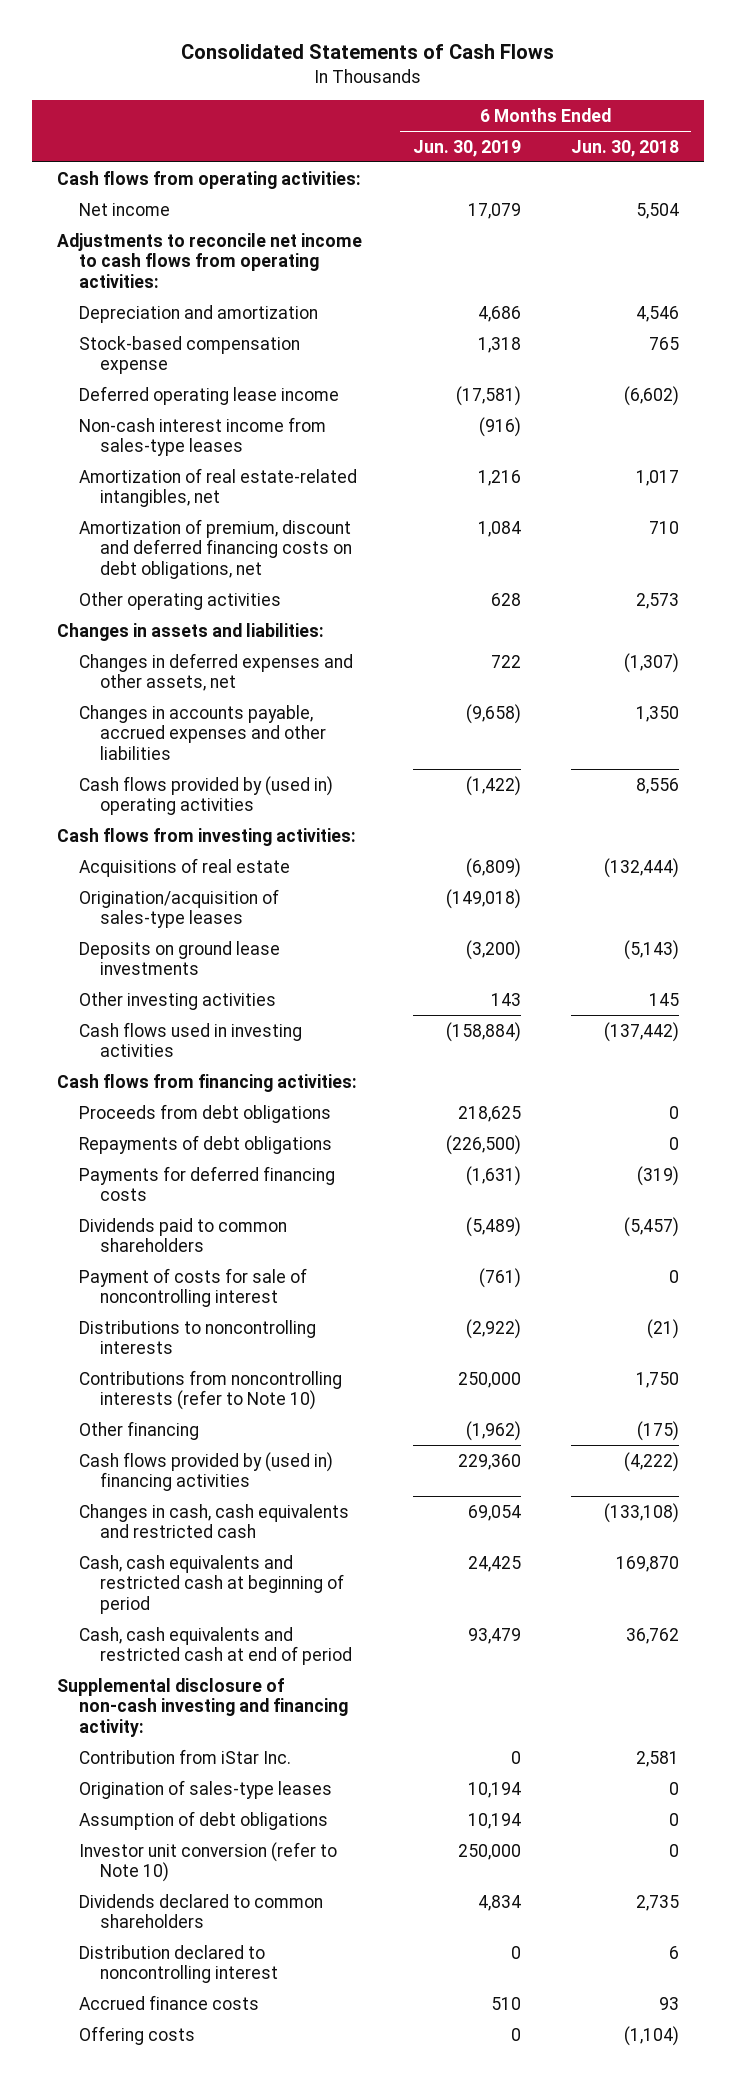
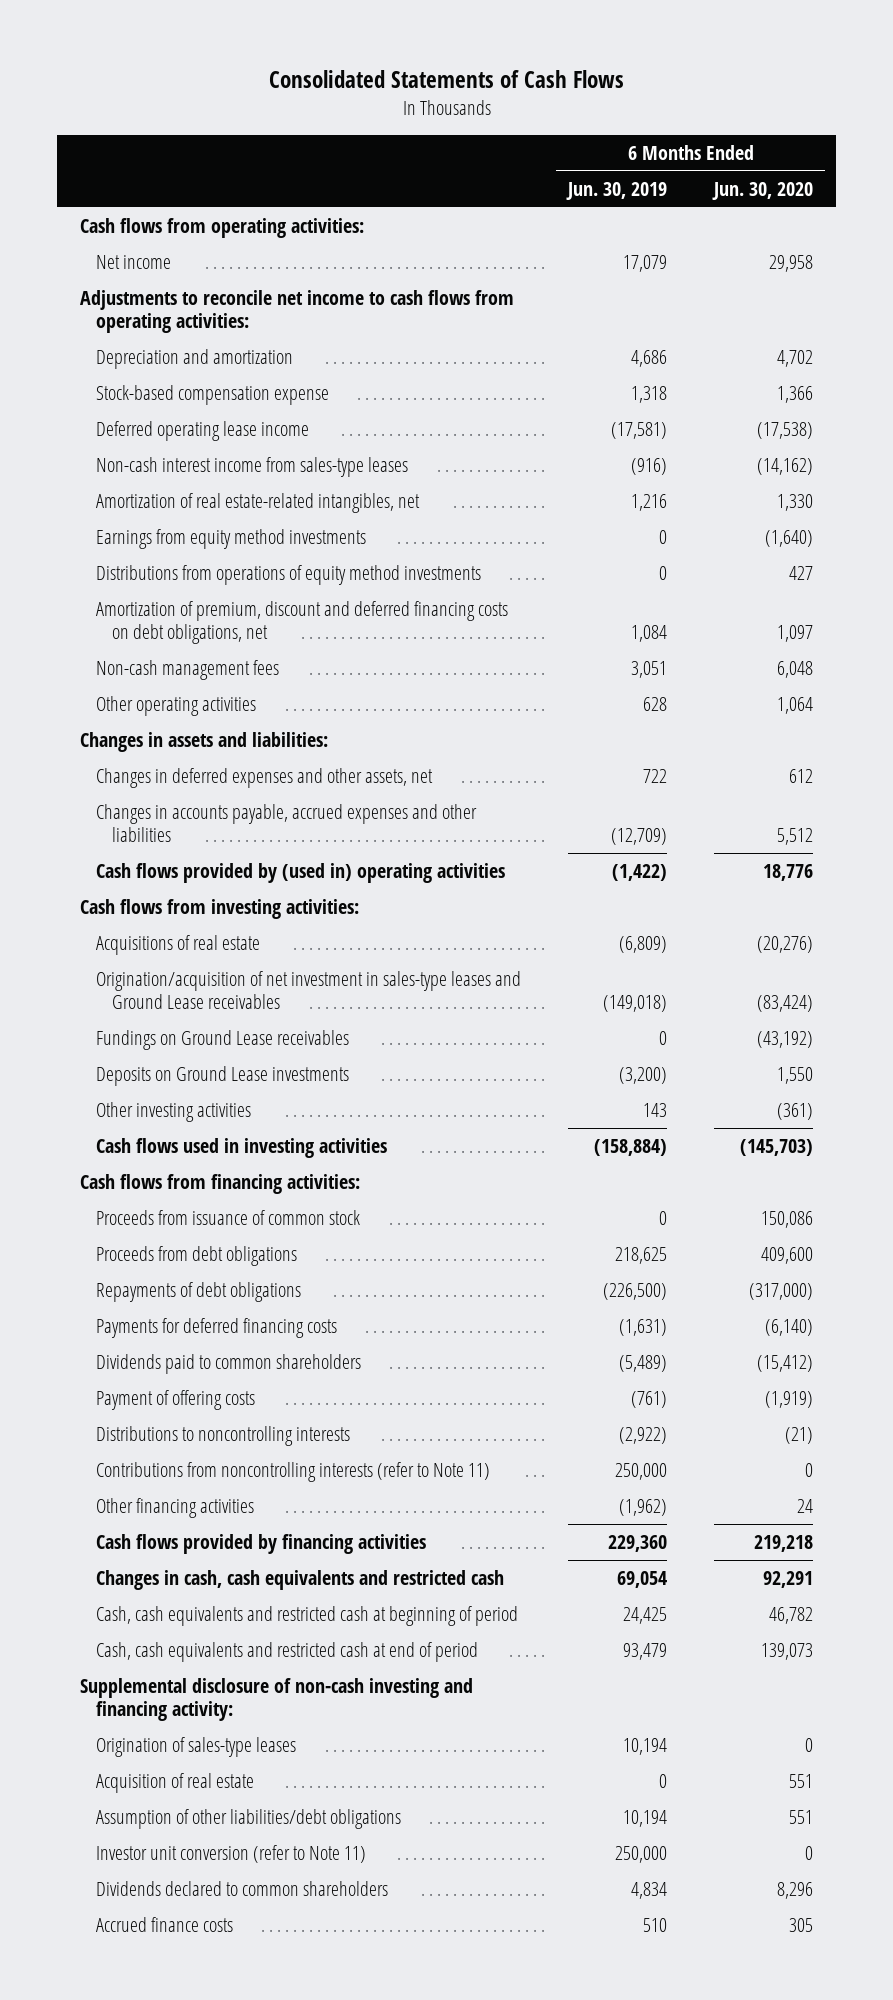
[570,139,679,157] Jun. 30, 2018 -> none
none -> [712,181,814,200] Jun. 30, 2020
none -> [96,529,367,550] Earnings from equity method investments
none -> [96,565,482,586] Distributions from operations of equity method investments
none -> [96,660,280,681] Non-cash management fees
[465,703,521,724] (9,658) -> [611,828,668,846] (12,709)
[78,888,279,929] Origination/acquisition of sales-type leases -> [96,971,522,1010] Origination/acquisition of net investment in sales-type leases and Ground Lease receivables
none -> [96,1030,350,1051] Fundings on Ground Lease receivables
[78,940,280,976] Deposits on ground lease investments -> [96,1066,350,1087] Deposits on Ground Lease investments
none -> [96,1210,361,1226] Proceeds from issuance of common stock
[78,1267,307,1308] Payment of costs for sale of noncontrolling interest -> [96,1390,256,1411] Payment of offering costs
[78,1369,342,1411] Contributions from noncontrolling interests (refer to Note 10) -> [96,1462,491,1483] Contributions from noncontrolling interests (refer to Note 11)
[78,1420,199,1440] Other financing -> [96,1498,255,1519] Other financing activities
[78,1451,333,1492] Cash flows provided by (used in) financing activities -> [96,1534,427,1555] Cash flows provided by financing activities
[78,1748,291,1764] Contribution from iStar Inc. -> none
none -> [96,1773,255,1794] Acquisition of real estate
[78,1810,328,1830] Assumption of debt obligations -> [96,1809,402,1830] Assumption of other liabilities/debt obligations
[78,1841,337,1883] Investor unit conversion (refer to Note 10) -> [96,1845,367,1864] Investor unit conversion (refer to Note 11)
[78,1944,279,1984] Distribution declared to noncontrolling interest -> none
[78,2025,195,2045] Offering costs -> none

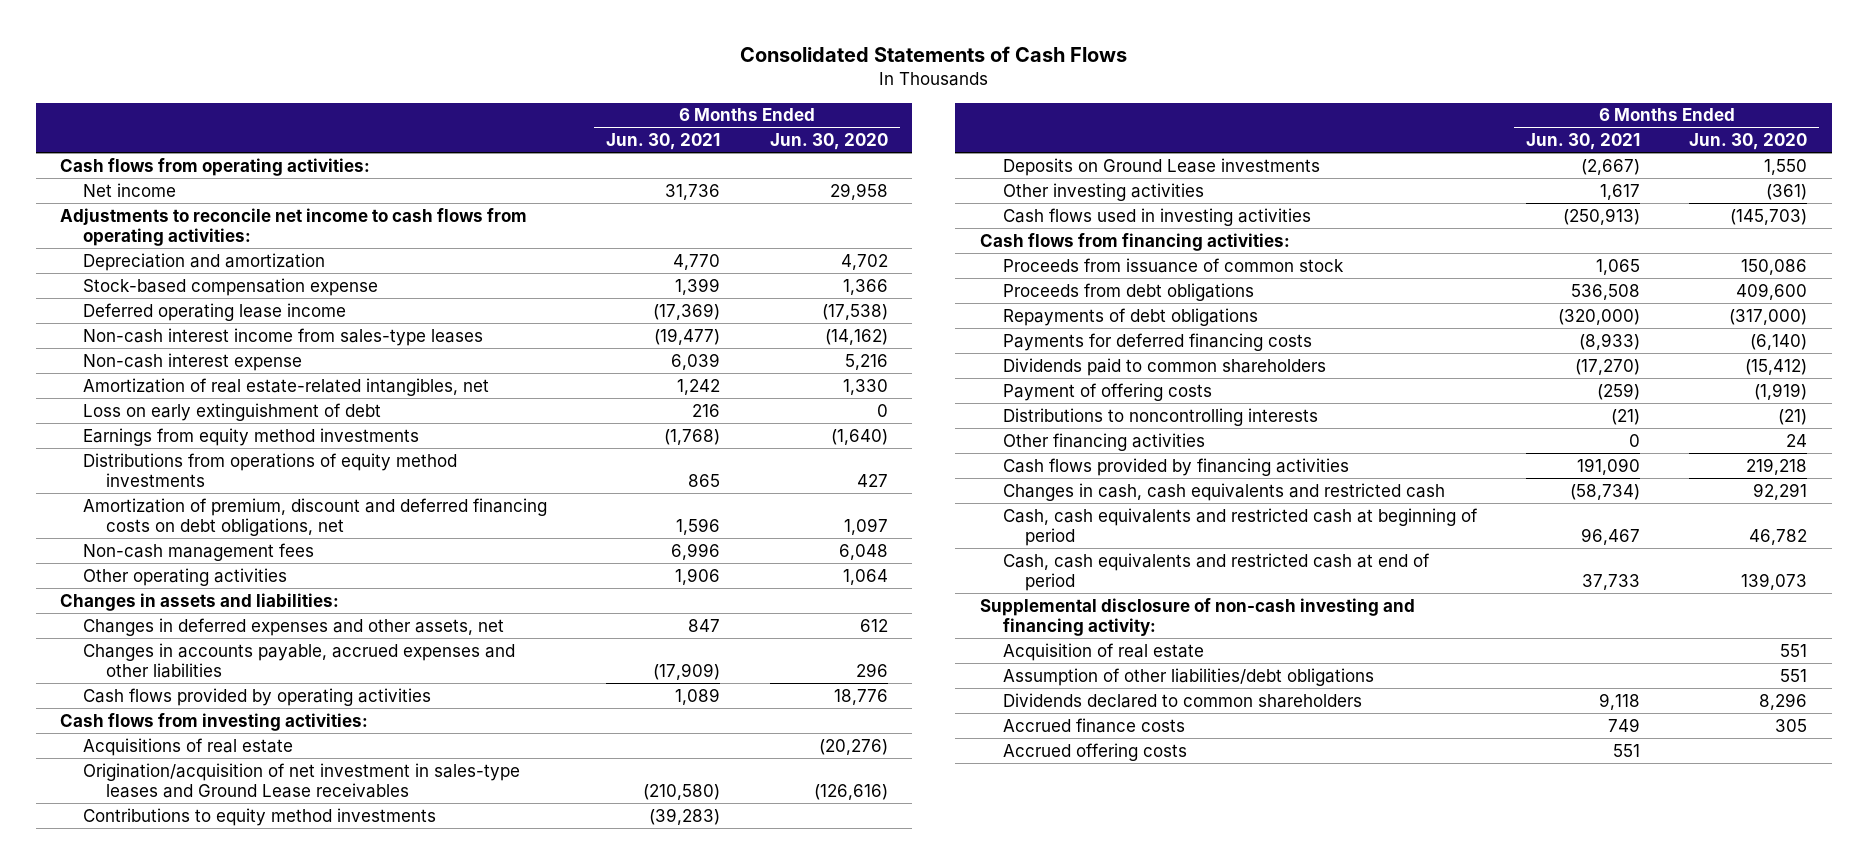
[566,181,668,200] Jun. 30, 2019 -> none
none -> [606,133,721,151] Jun. 30, 2021
none -> [83,352,303,371] Non-cash interest expense
none -> [83,402,382,421] Loss on early extinguishment of debt
[777,828,814,846] 5,512 -> [855,662,888,677] 296
[96,863,506,884] Cash flows provided by (used in) operating activities -> [83,687,432,706] Cash flows provided by operating activities
[96,1030,350,1051] Fundings on Ground Lease receivables -> none
[757,995,814,1013] (83,424) -> [813,783,888,800] (126,616)
none -> [83,807,437,826] Contributions to equity method investments
[96,1462,491,1483] Contributions from noncontrolling interests (refer to Note 11) -> none
[96,1737,297,1758] Origination of sales-type leases -> none
[96,1845,367,1864] Investor unit conversion (refer to Note 11) -> none
none -> [1002,742,1187,761] Accrued offering costs

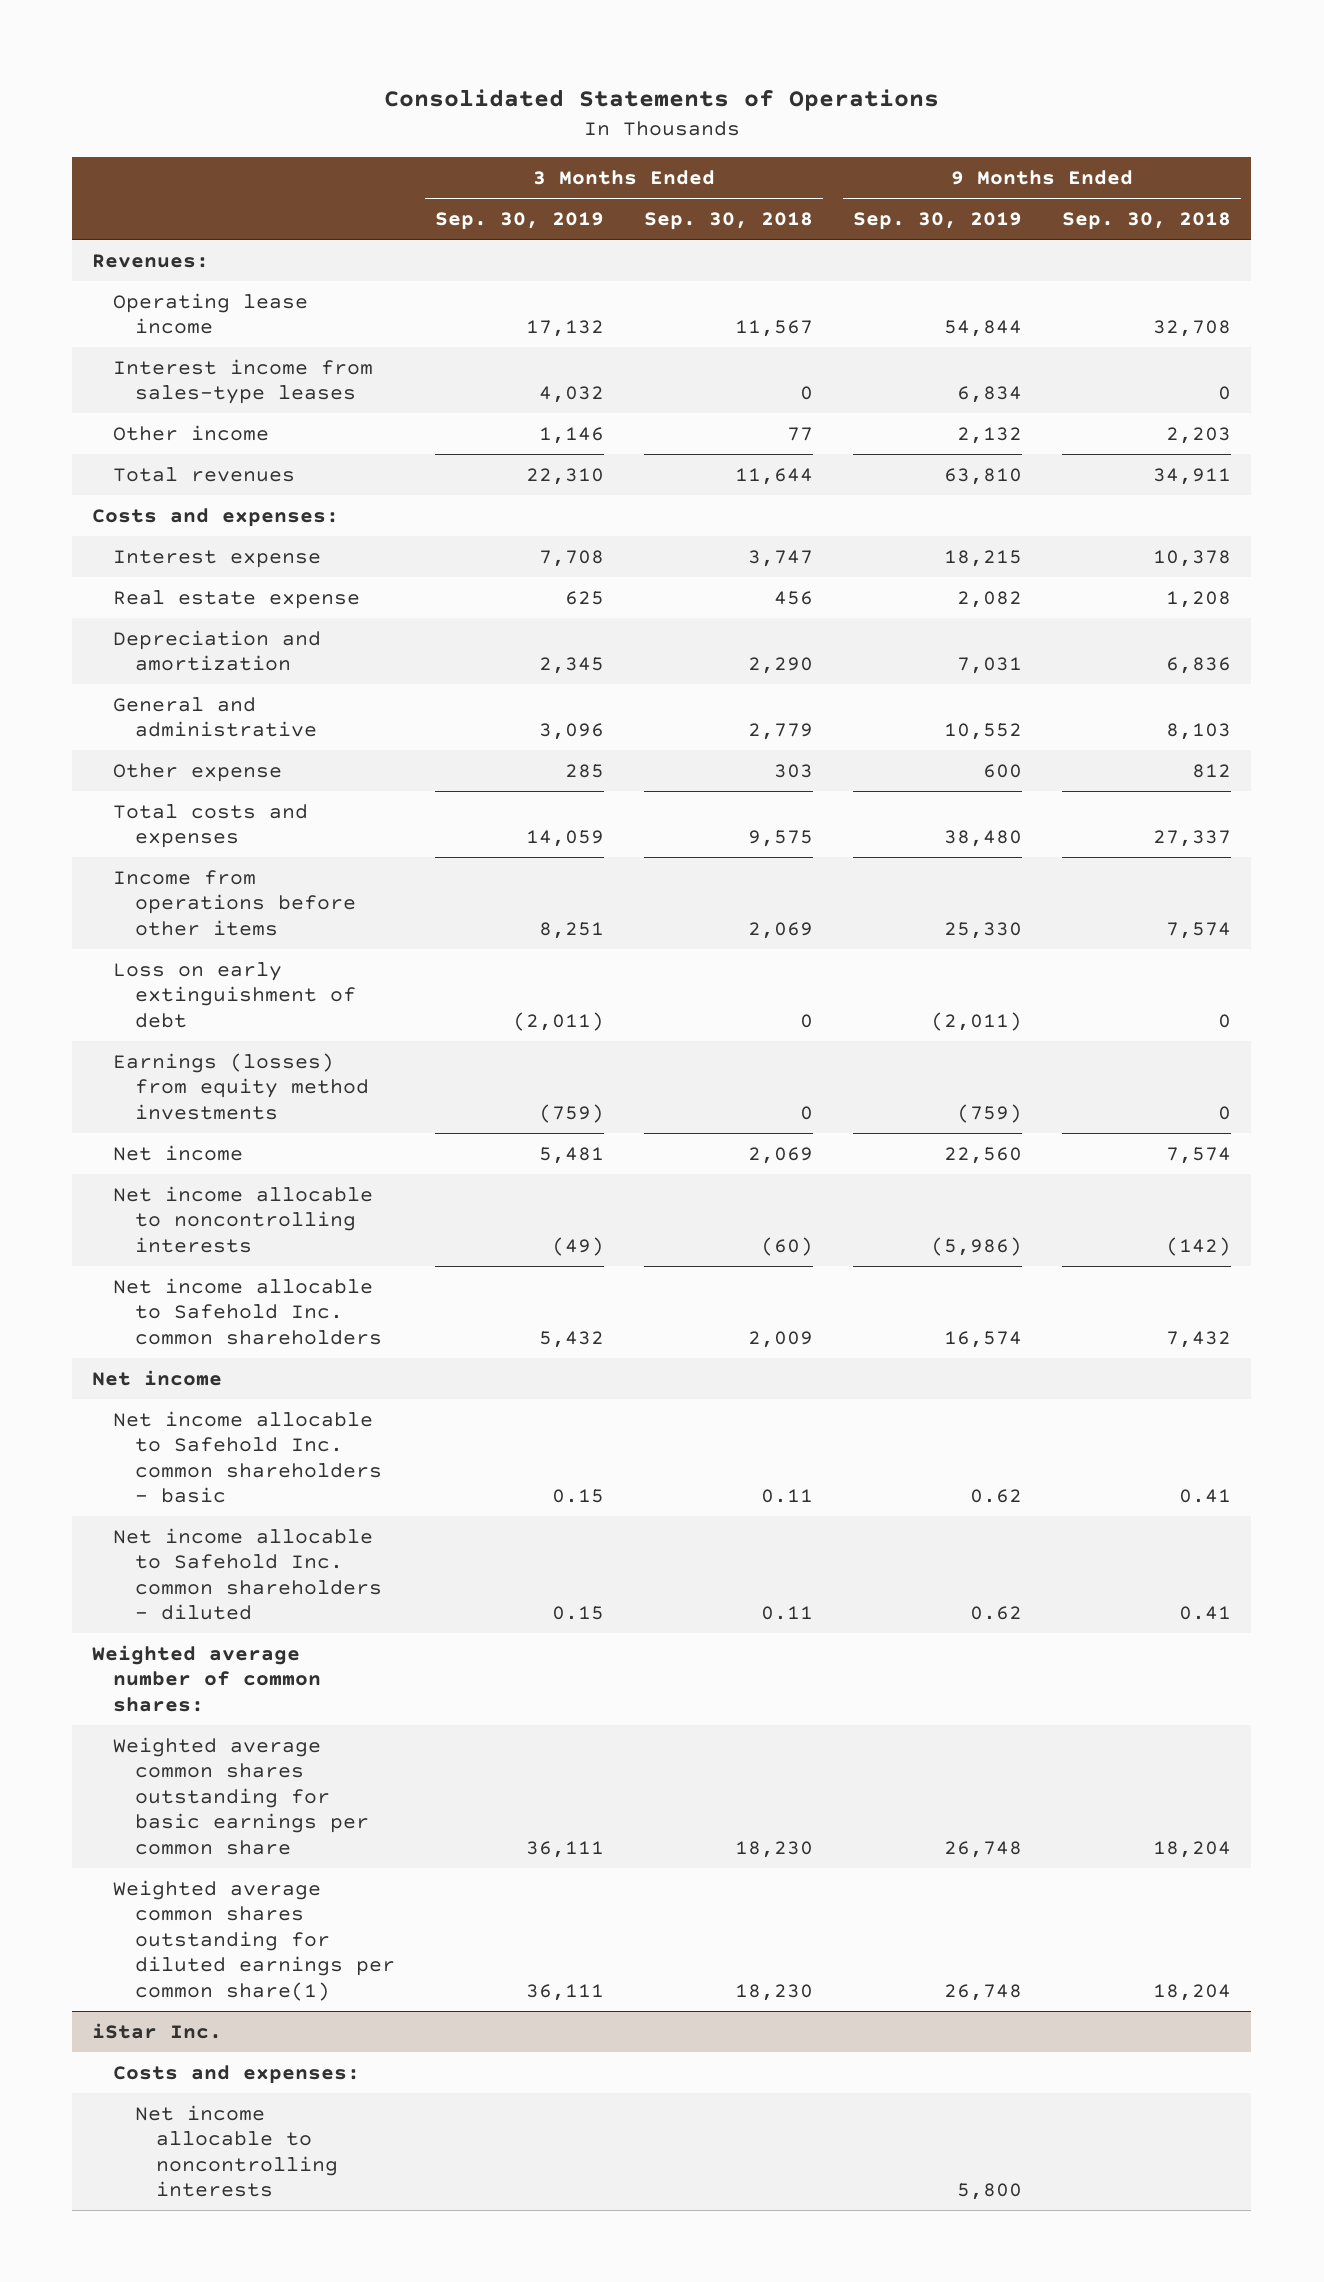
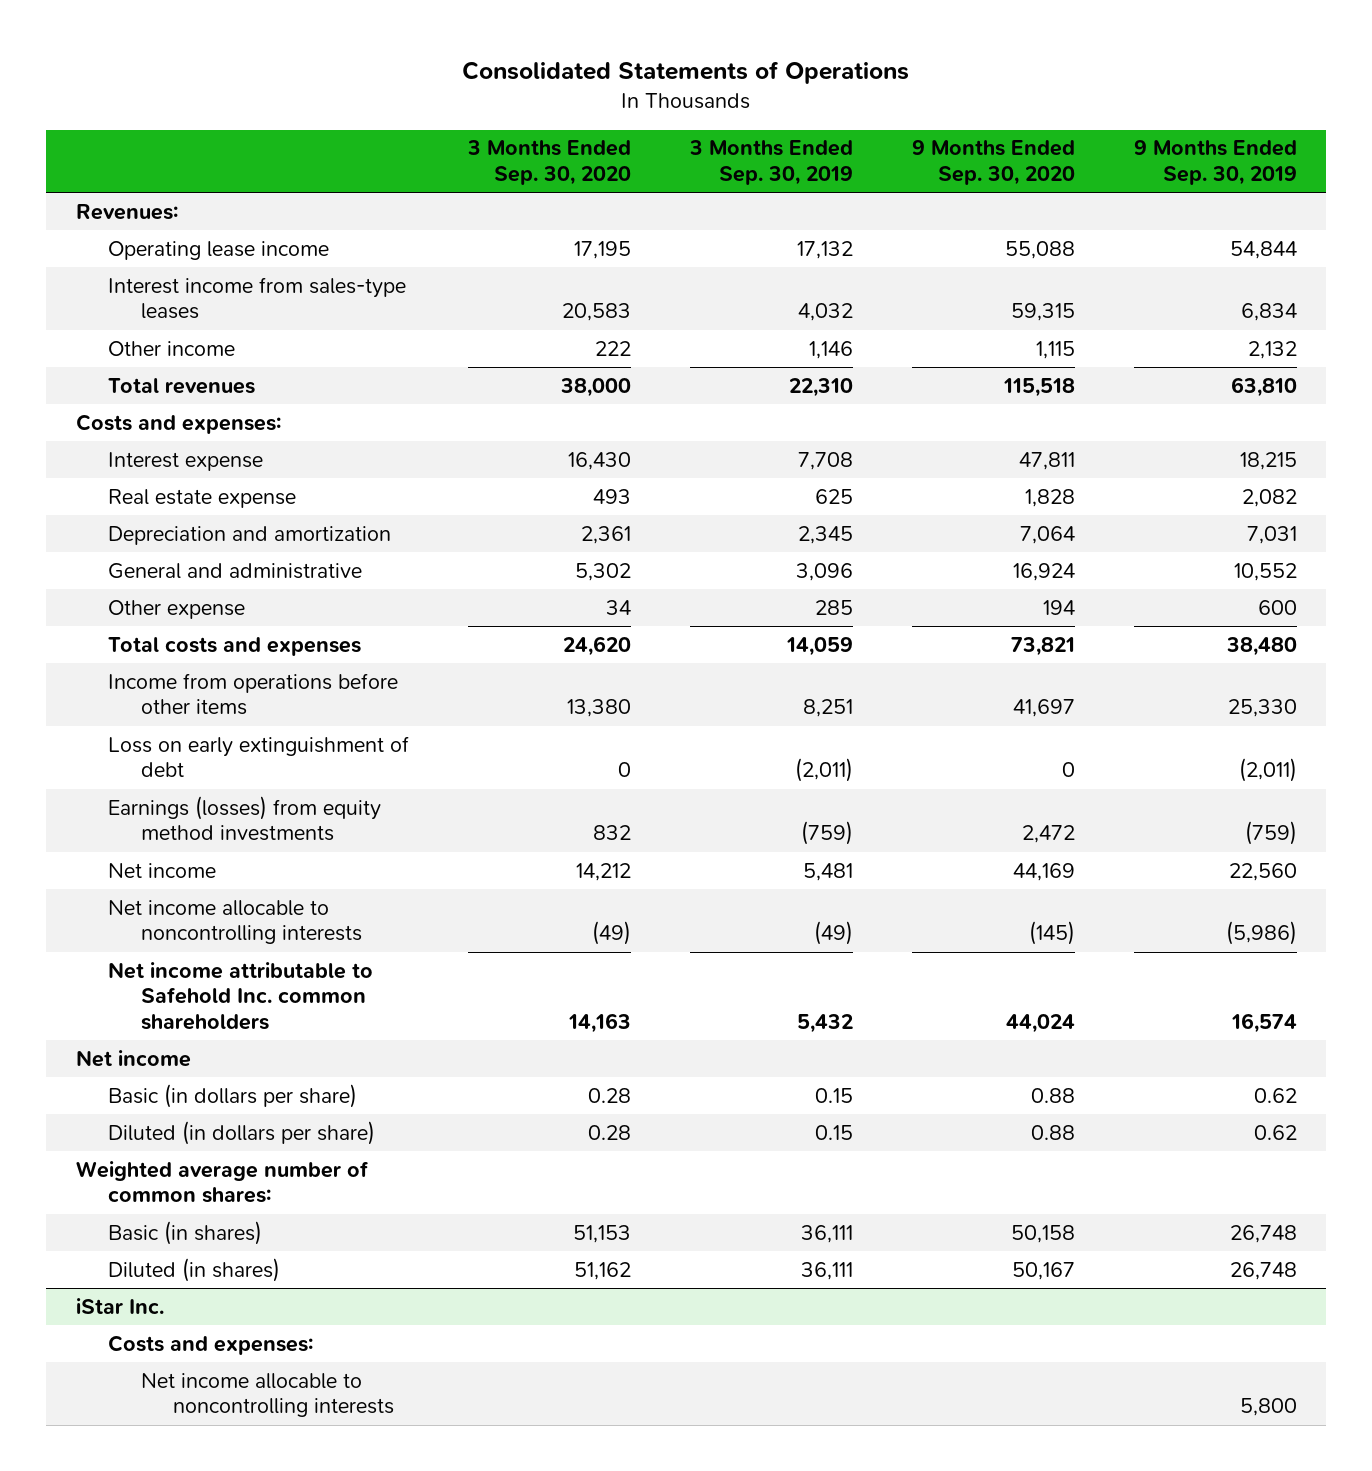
[643,212,813,231] Sep. 30, 2018 -> none
[1062,212,1232,231] Sep. 30, 2018 -> none
none -> [467,140,632,185] 3 Months Ended Sep. 30, 2020
none -> [911,140,1075,185] 9 Months Ended Sep. 30, 2020
[113,1277,382,1345] Net income allocable to Safehold Inc. common shareholders -> [108,961,374,1030] Net income attributable to Safehold Inc. common shareholders
[113,1410,382,1504] Net income allocable to Safehold Inc. common shareholders - basic -> [108,1083,358,1108] Basic (in dollars per share)
[113,1527,382,1621] Net income allocable to Safehold Inc. common shareholders - diluted -> [108,1120,376,1145] Diluted (in dollars per share)
[113,1736,369,1855] Weighted average common shares outstanding for basic earnings per common share -> [108,1220,263,1245] Basic (in shares)
[113,1879,395,2001] Weighted average common shares outstanding for diluted earnings per common share(1) -> [108,1257,281,1282] Diluted (in shares)

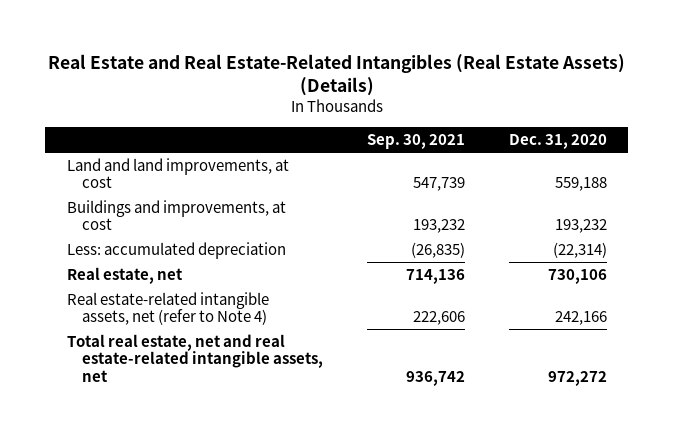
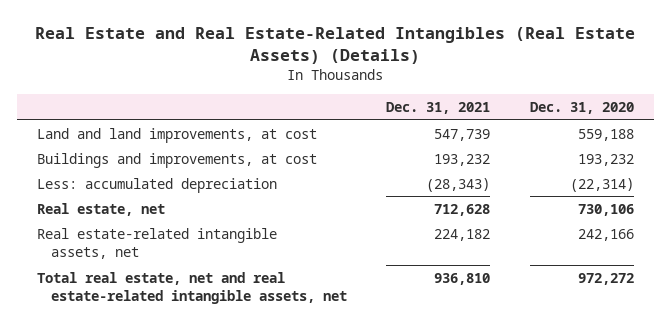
[366,134,465,150] Sep. 30, 2021 -> none
none -> [386,102,491,115] Dec. 31, 2021
[67,291,270,326] Real estate-related intangible assets, net (refer to Note 4) -> [36,227,277,260] Real estate-related intangible assets, net

